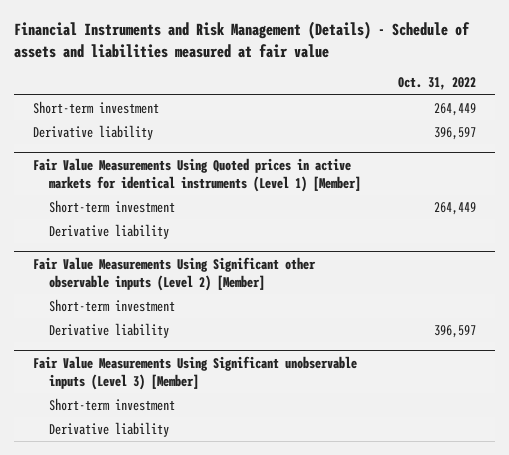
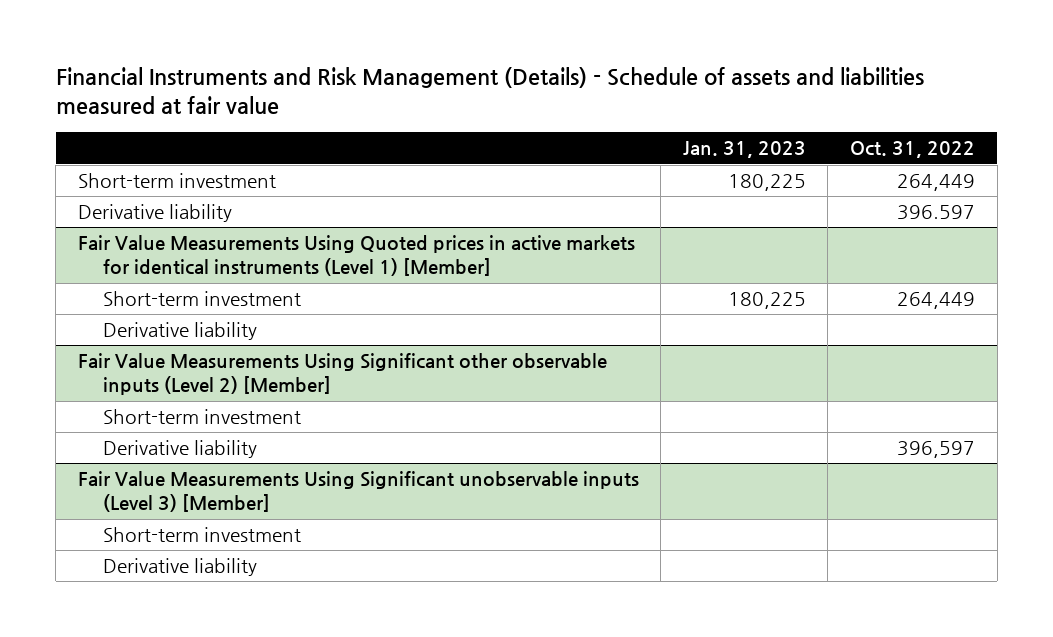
none -> [682,141,806,159] Jan. 31, 2023
[434,126,477,140] 396,597 -> [897,205,976,221] 396.597

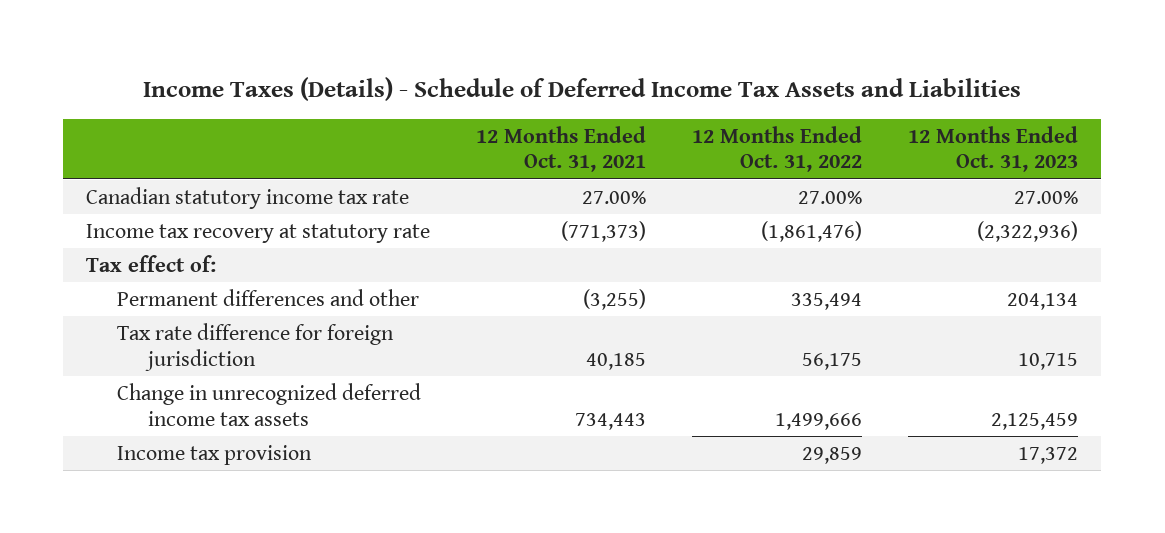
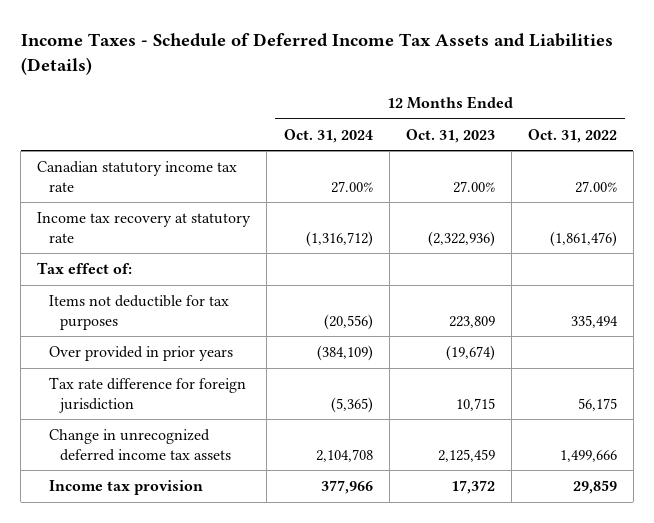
[143,77,1022,102] Income Taxes (Details) - Schedule of Deferred Income Tax Assets and Liabilities -> [20,32,613,75] Income Taxes - Schedule of Deferred Income Tax Assets and Liabilities (Details)
[476,125,647,173] 12 Months Ended Oct. 31, 2021 -> none
none -> [283,128,373,143] Oct. 31, 2024
[117,288,420,306] Permanent differences and other -> none
none -> [48,295,229,330] Items not deductible for tax purposes
none -> [48,346,233,362] Over provided in prior years

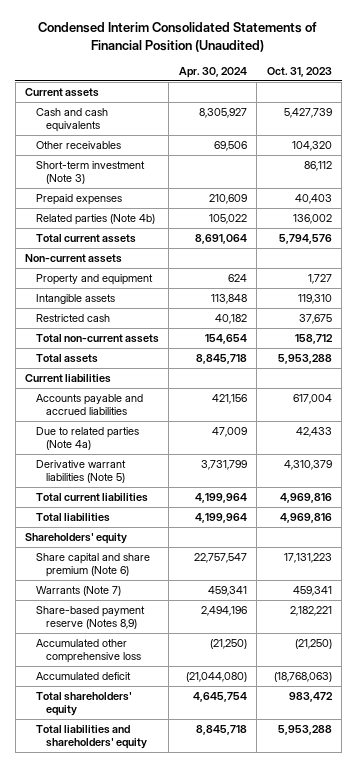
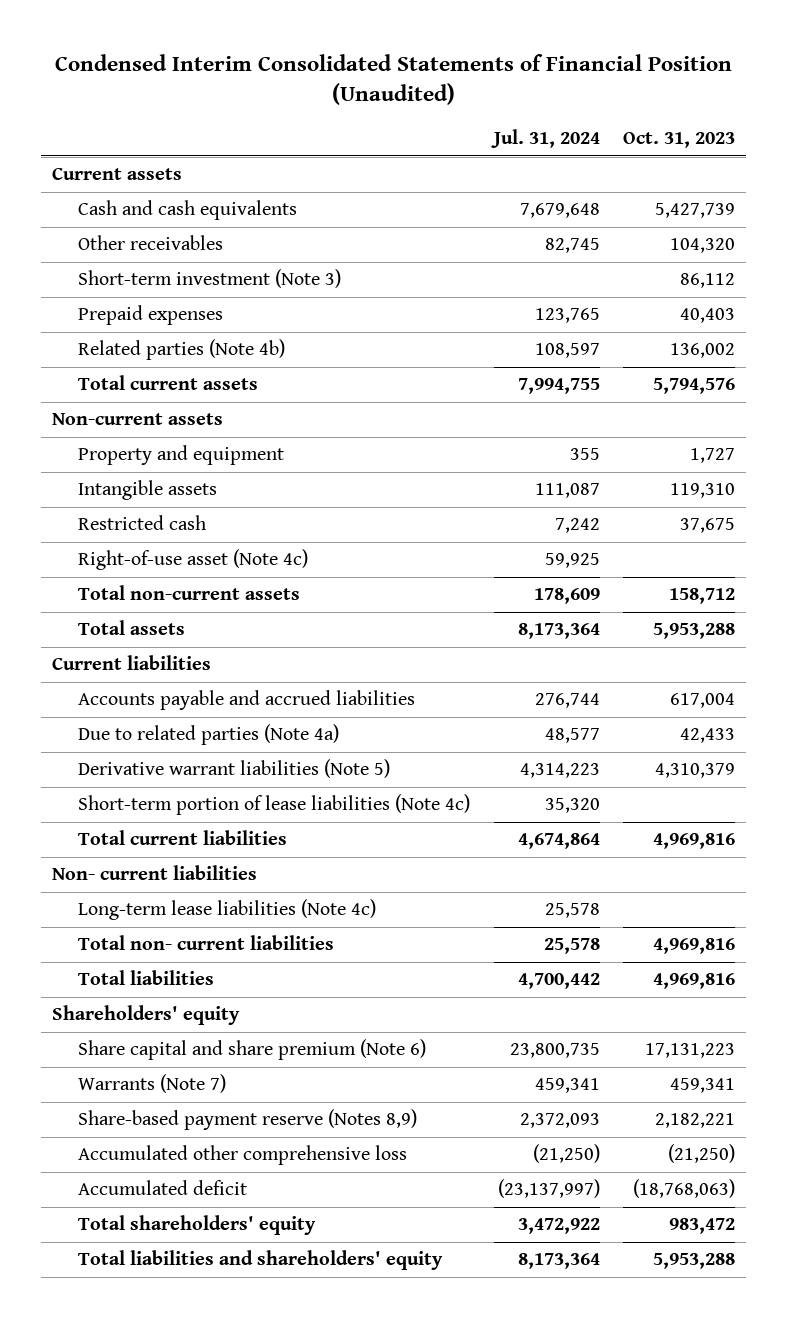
[178,66,247,78] Apr. 30, 2024 -> none
none -> [490,129,600,149] Jul. 31, 2024
none -> [78,549,309,571] Right-of-use asset (Note 4c)
none -> [78,794,471,816] Short-term portion of lease liabilities (Note 4c)
none -> [52,865,258,881] Non- current liabilities
none -> [78,899,377,921] Long-term lease liabilities (Note 4c)
none -> [78,935,335,951] Total non- current liabilities

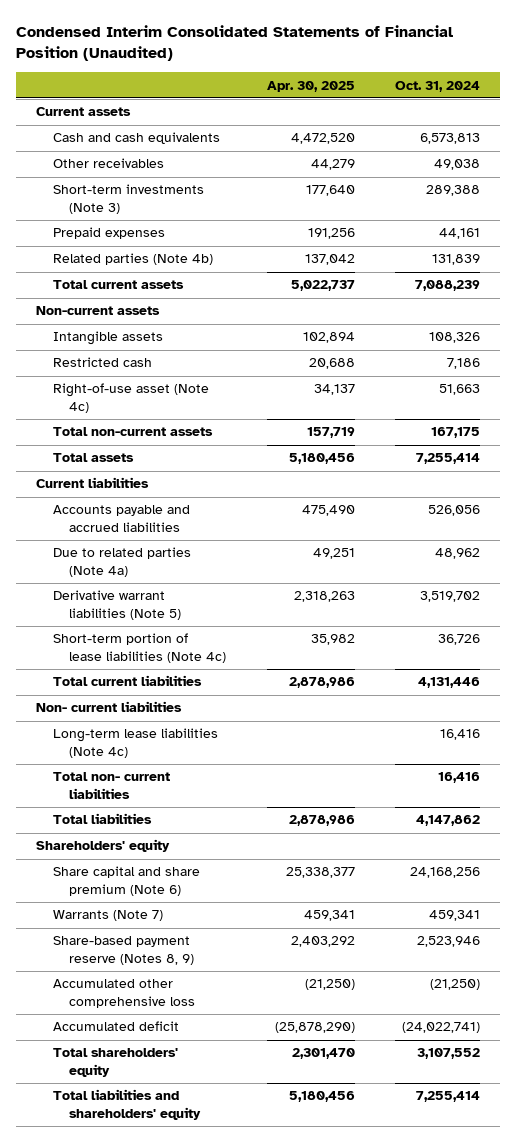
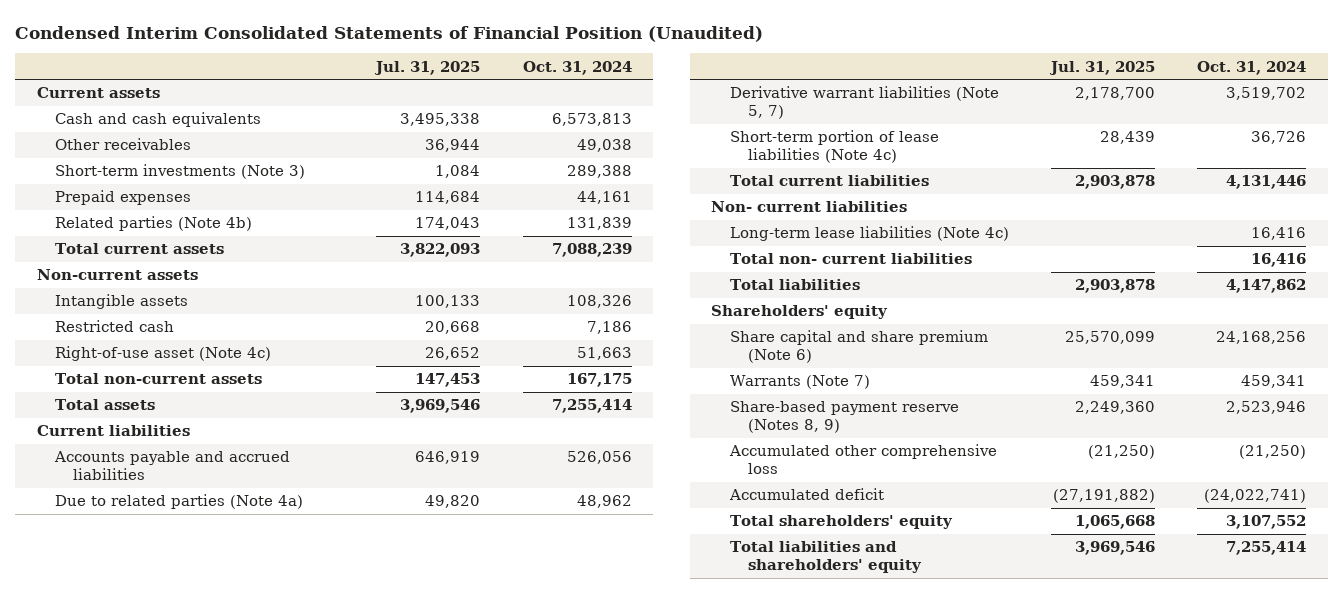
[266,80,355,92] Apr. 30, 2025 -> none
none -> [374,60,481,75] Jul. 31, 2025
[52,590,182,620] Derivative warrant liabilities (Note 5) -> [729,86,999,120] Derivative warrant liabilities (Note 5, 7)

